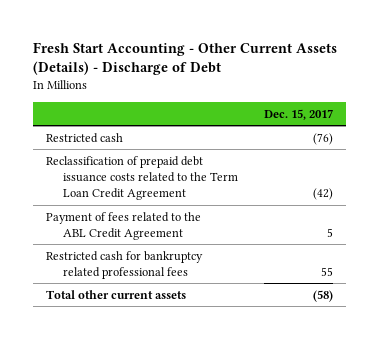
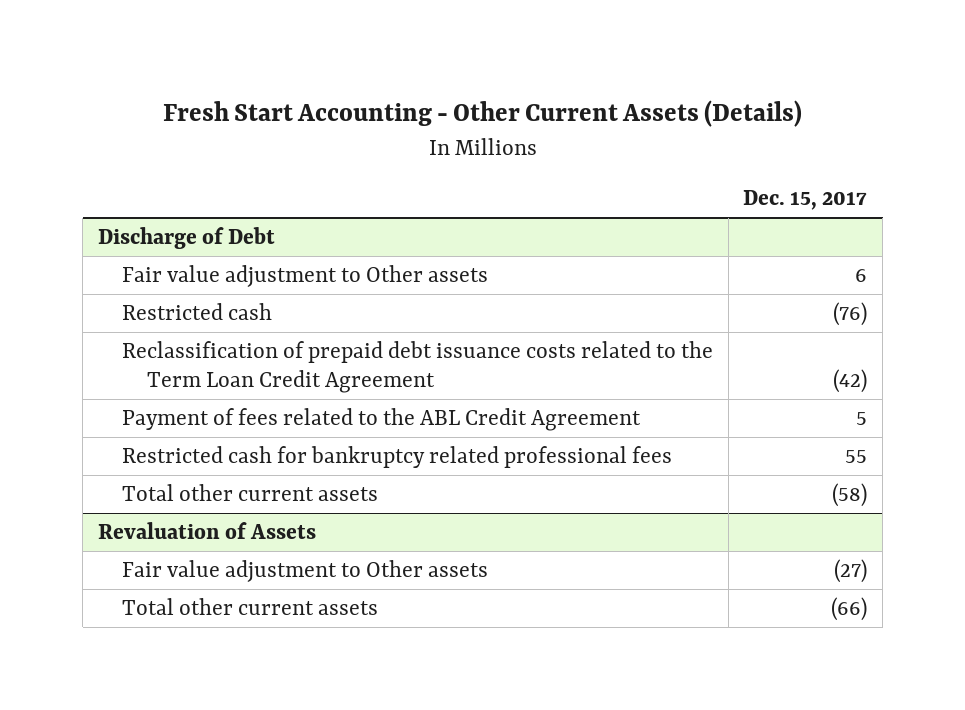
[33,41,338,76] Fresh Start Accounting - Other Current Assets (Details) - Discharge of Debt -> [162,100,802,128] Fresh Start Accounting - Other Current Assets (Details)
none -> [97,227,275,250] Discharge of Debt
none -> [122,265,489,288] Fair value adjustment to Other assets
none -> [97,522,316,540] Revaluation of Assets
none -> [122,560,489,583] Fair value adjustment to Other assets
none -> [122,598,379,616] Total other current assets

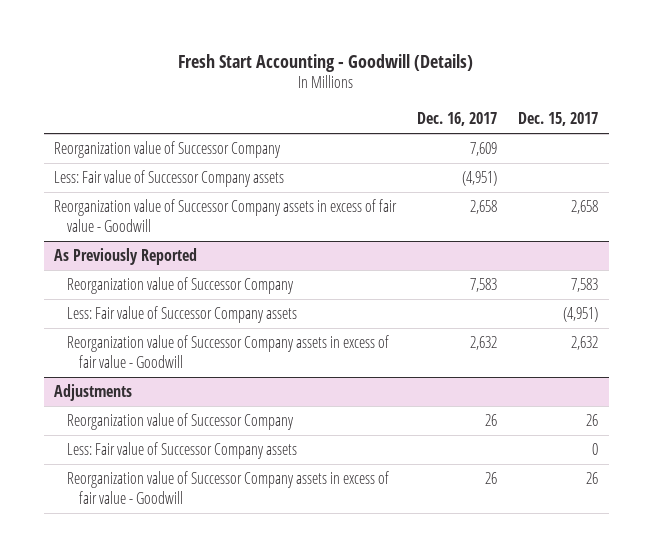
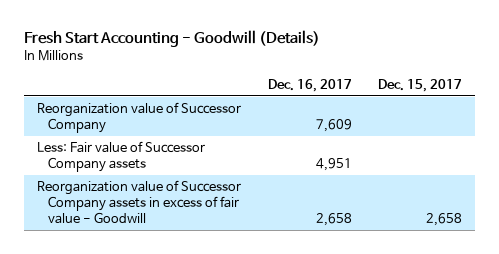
[462,171,498,187] (4,951) -> [315,157,352,171] 4,951
[54,248,198,266] As Previously Reported -> none
[66,277,294,295] Reorganization value of Successor Company -> none
[66,306,297,324] Less: Fair value of Successor Company assets -> none
[66,335,389,369] Reorganization value of Successor Company assets in excess of fair value - Goodwill -> none
[54,384,133,402] Adjustments -> none
[66,413,294,431] Reorganization value of Successor Company -> none
[66,442,297,460] Less: Fair value of Successor Company assets -> none
[66,471,389,505] Reorganization value of Successor Company assets in excess of fair value - Goodwill -> none

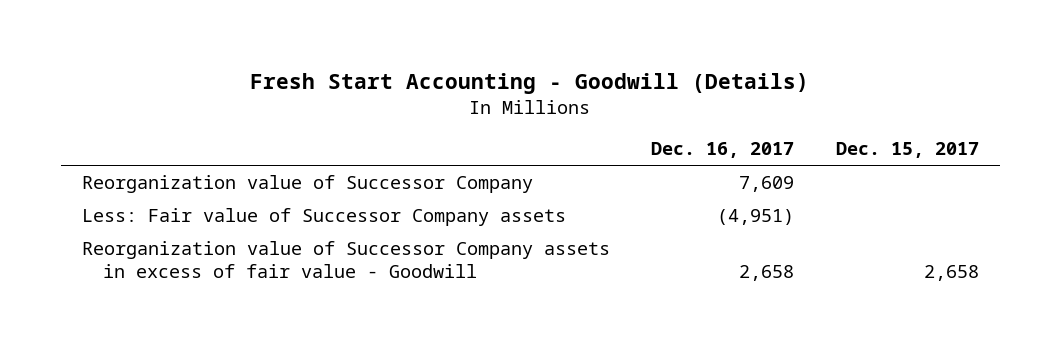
[315,157,352,171] 4,951 -> [717,209,795,226] (4,951)

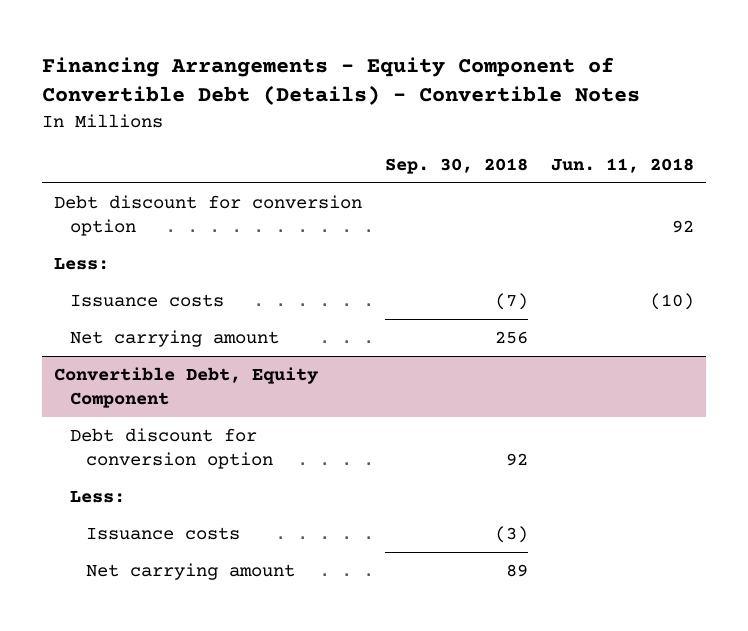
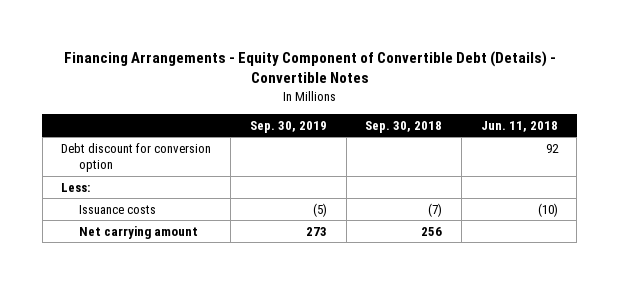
none -> [249,121,327,134] Sep. 30, 2019
[53,367,319,408] Convertible Debt, Equity Component -> none
[69,428,273,469] Debt discount for conversion option -> none
[69,491,125,504] Less: -> none
[85,527,240,541] Issuance costs -> none
[85,563,295,581] Net carrying amount -> none

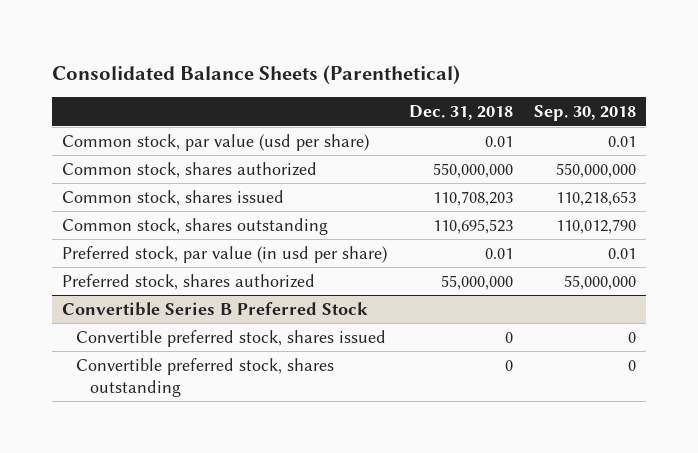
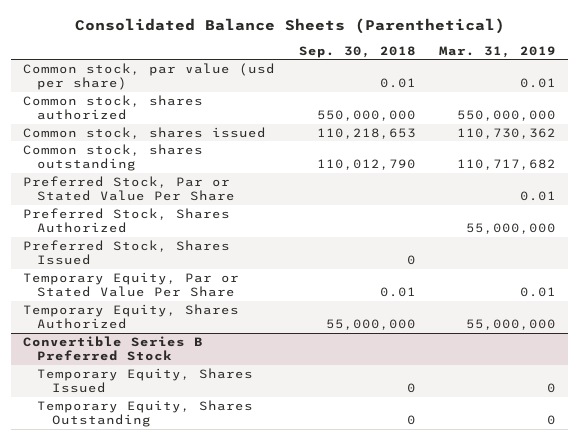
[408,105,513,121] Dec. 31, 2018 -> none
none -> [439,45,557,58] Mar. 31, 2019
none -> [22,175,236,202] Preferred Stock, Par or Stated Value Per Share
none -> [22,207,230,234] Preferred Stock, Shares Authorized
none -> [22,239,230,266] Preferred Stock, Shares Issued
[62,245,388,263] Preferred stock, par value (in usd per share) -> [22,271,239,298] Temporary Equity, Par or Stated Value Per Share
[62,273,316,290] Preferred stock, shares authorized -> [22,303,239,330] Temporary Equity, Shares Authorized
[75,329,386,347] Convertible preferred stock, shares issued -> [37,367,254,394] Temporary Equity, Shares Issued
[75,357,334,397] Convertible preferred stock, shares outstanding -> [37,399,254,428] Temporary Equity, Shares Outstanding

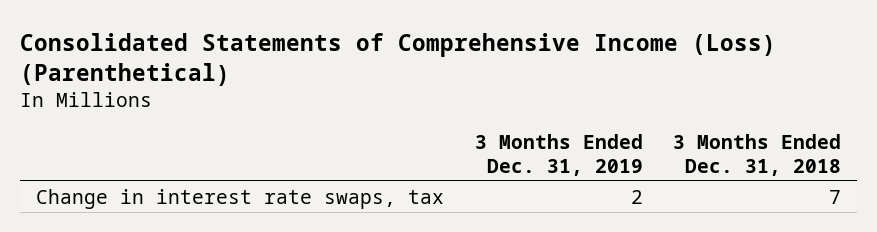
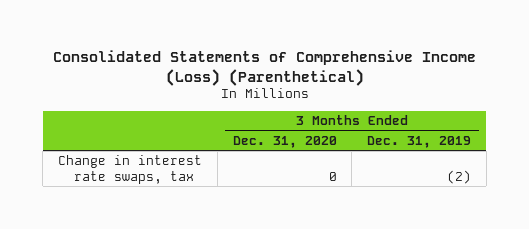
[673,133,842,176] 3 Months Ended Dec. 31, 2018 -> none
none -> [232,135,337,148] Dec. 31, 2020
[630,189,643,204] 2 -> [447,169,472,184] (2)

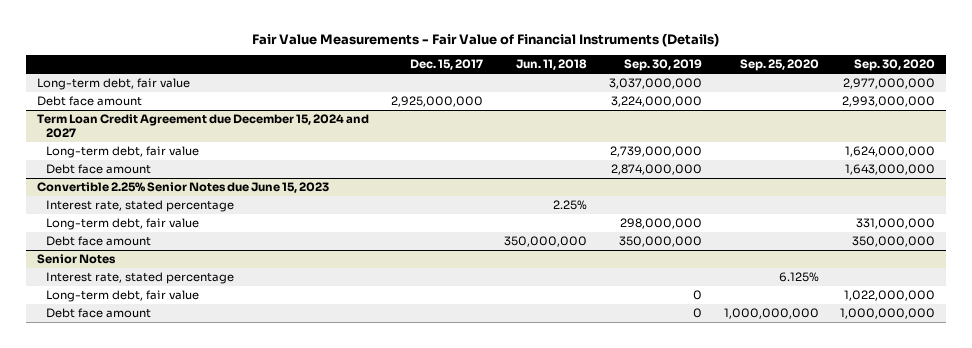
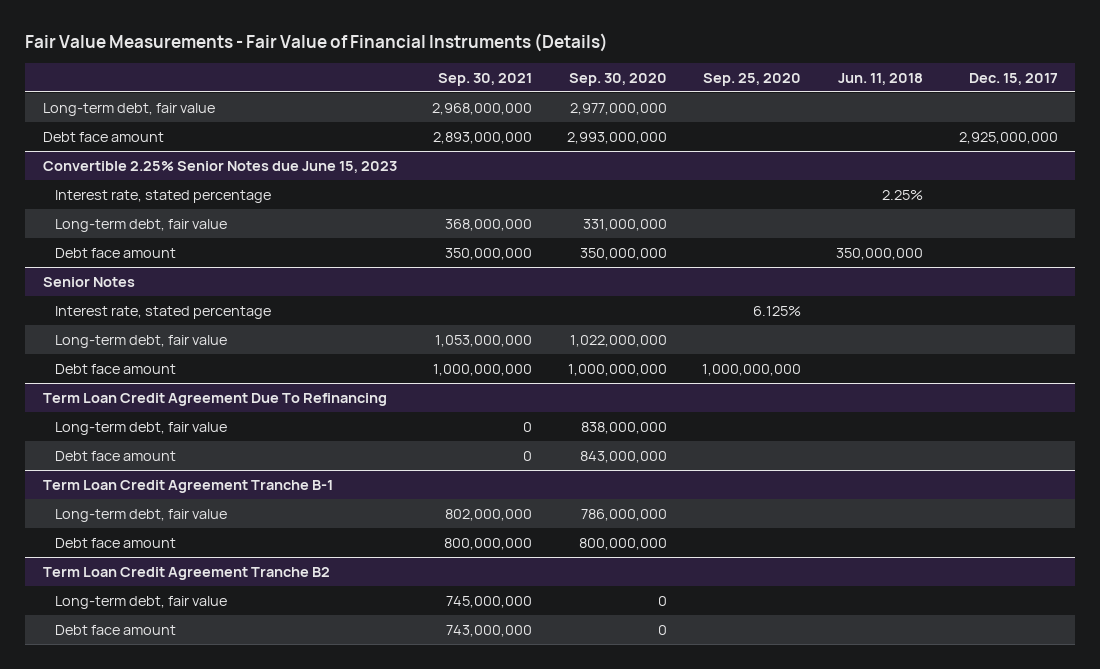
[623,59,702,72] Sep. 30, 2019 -> none
none -> [437,72,532,86] Sep. 30, 2021
[36,114,369,138] Term Loan Credit Agreement due December 15, 2024 and 2027 -> none
[45,146,199,159] Long-term debt, fair value -> none
[45,164,151,175] Debt face amount -> none
none -> [42,393,387,407] Term Loan Credit Agreement Due To Refinancing
none -> [55,422,228,436] Long-term debt, fair value
none -> [55,451,177,462] Debt face amount
none -> [42,480,333,494] Term Loan Credit Agreement Tranche B-1
none -> [55,509,228,523] Long-term debt, fair value
none -> [55,538,177,549] Debt face amount
none -> [42,567,330,581] Term Loan Credit Agreement Tranche B2
none -> [55,596,228,610] Long-term debt, fair value
none -> [55,625,177,636] Debt face amount

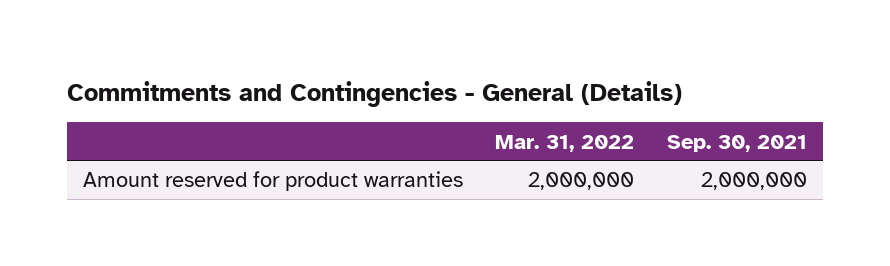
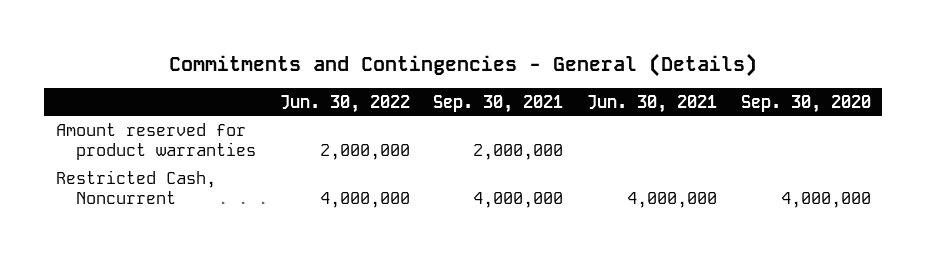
[495,134,635,152] Mar. 31, 2022 -> none
none -> [279,94,410,113] Jun. 30, 2022
none -> [586,94,717,113] Jun. 30, 2021
none -> [740,94,871,113] Sep. 30, 2020
none -> [56,169,217,204] Restricted Cash, Noncurrent

